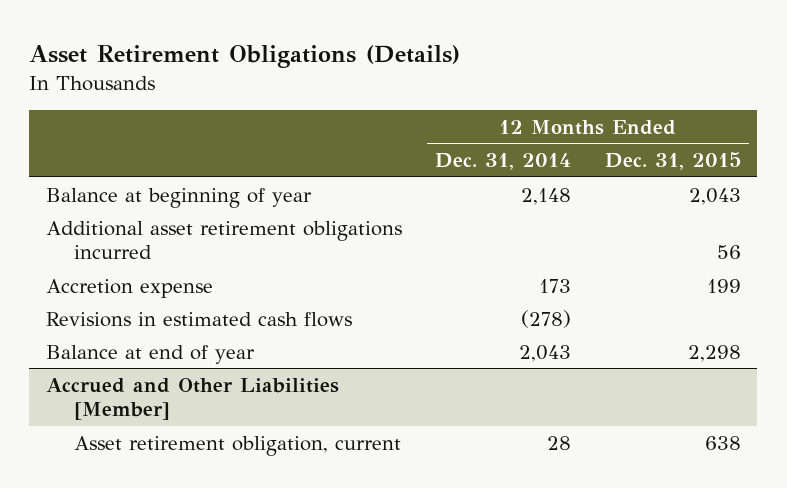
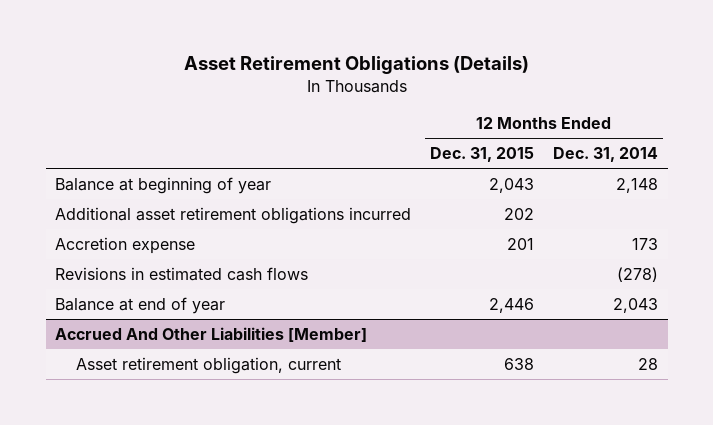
[716,245,741,260] 56 -> [504,207,535,220] 202
[706,278,741,293] 199 -> [507,237,535,250] 201
[687,344,741,362] 2,298 -> [489,297,535,313] 2,446
[46,377,340,421] Accrued and Other Liabilities [Member] -> [55,326,368,342] Accrued And Other Liabilities [Member]

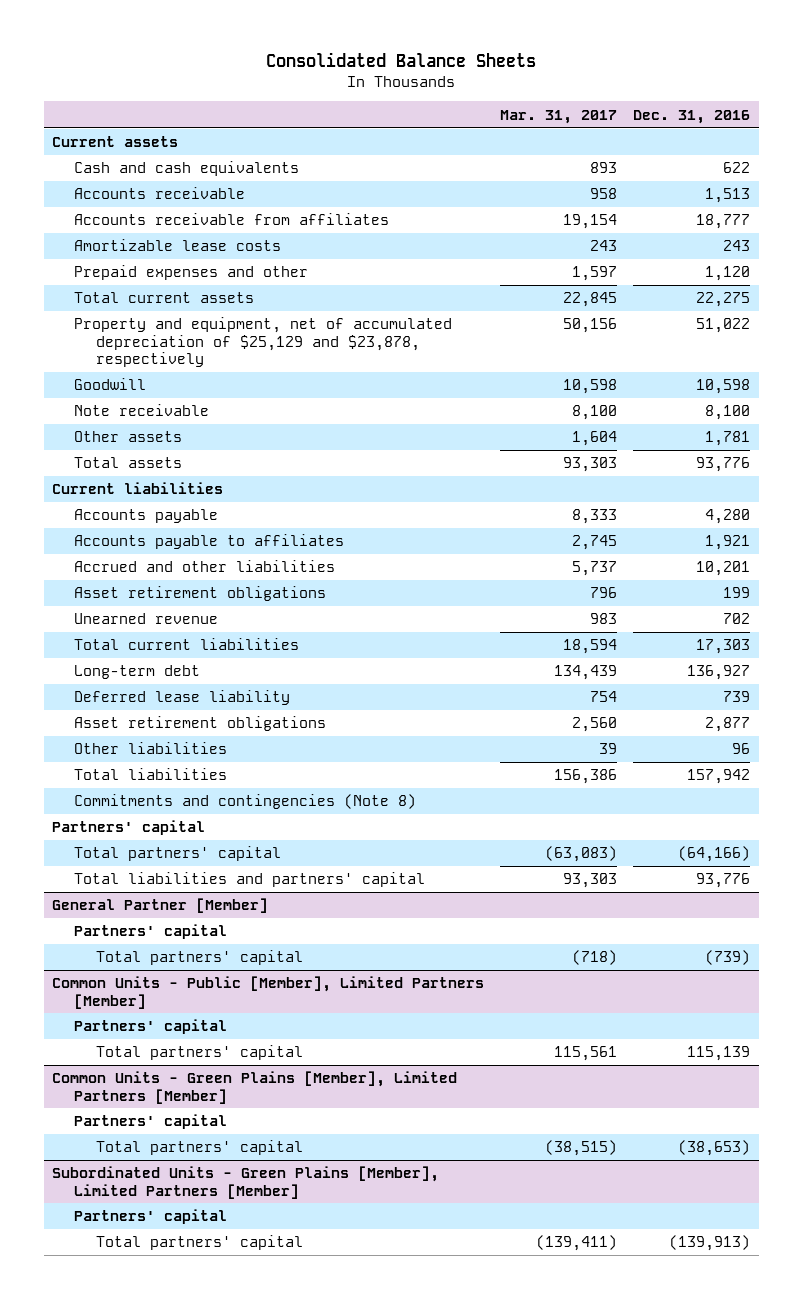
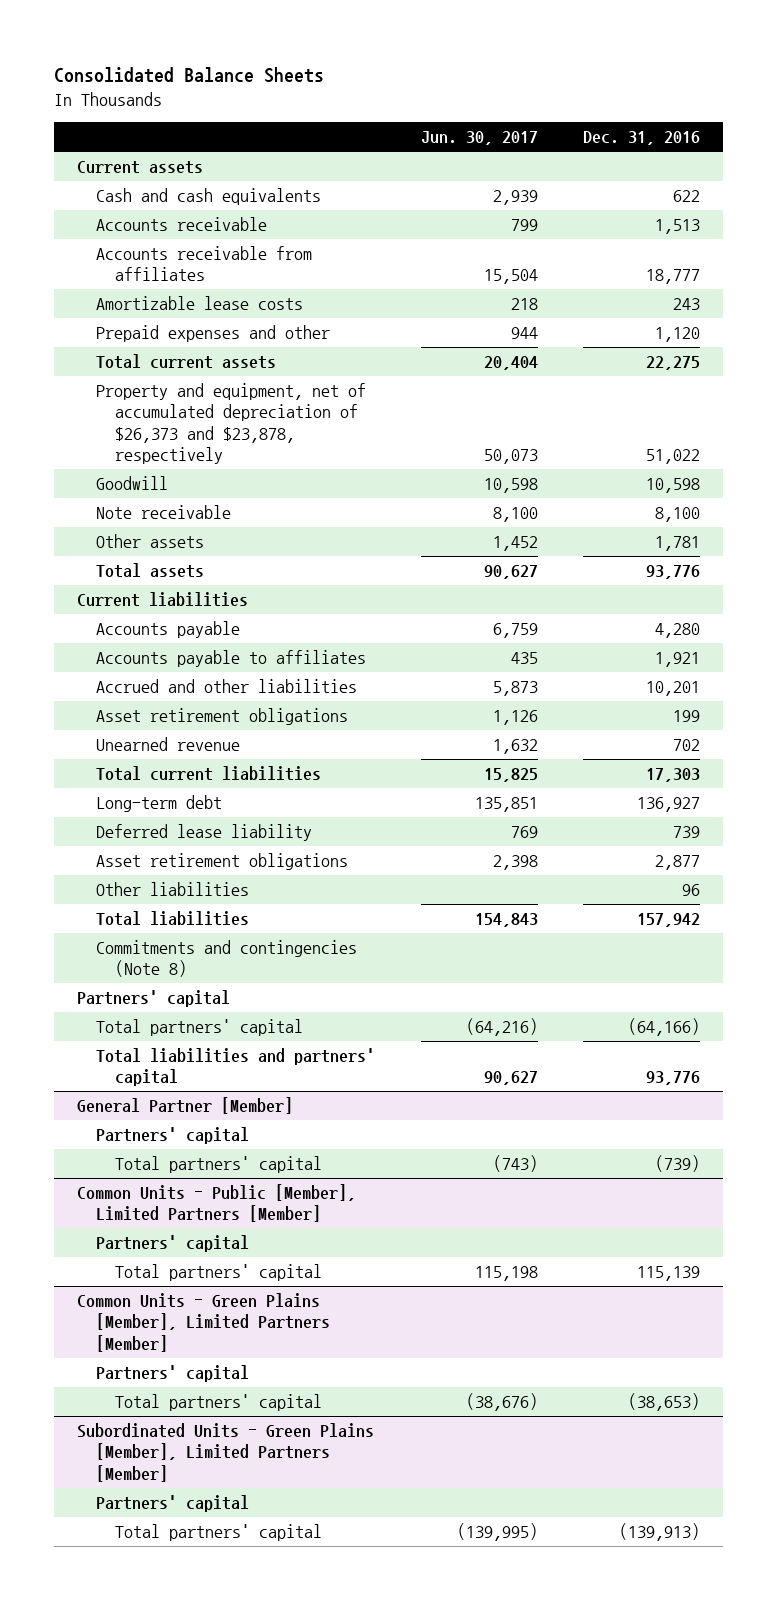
[500,109,618,124] Mar. 31, 2017 -> none
none -> [420,131,538,146] Jun. 30, 2017
[73,317,452,367] Property and equipment, net of accumulated depreciation of $25,129 and $23,878, respectively -> [96,383,367,465] Property and equipment, net of accumulated depreciation of $26,373 and $23,878, respectively

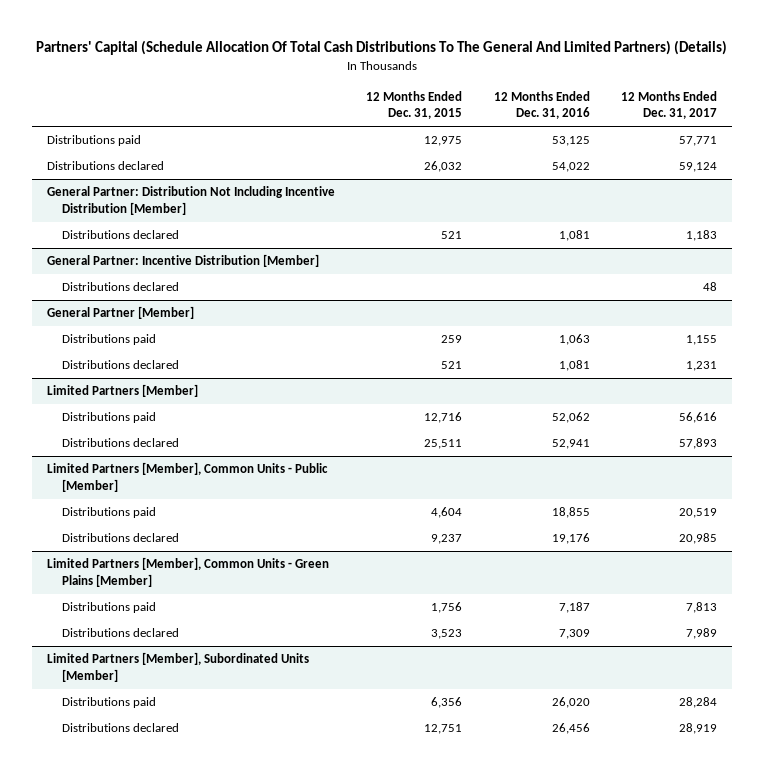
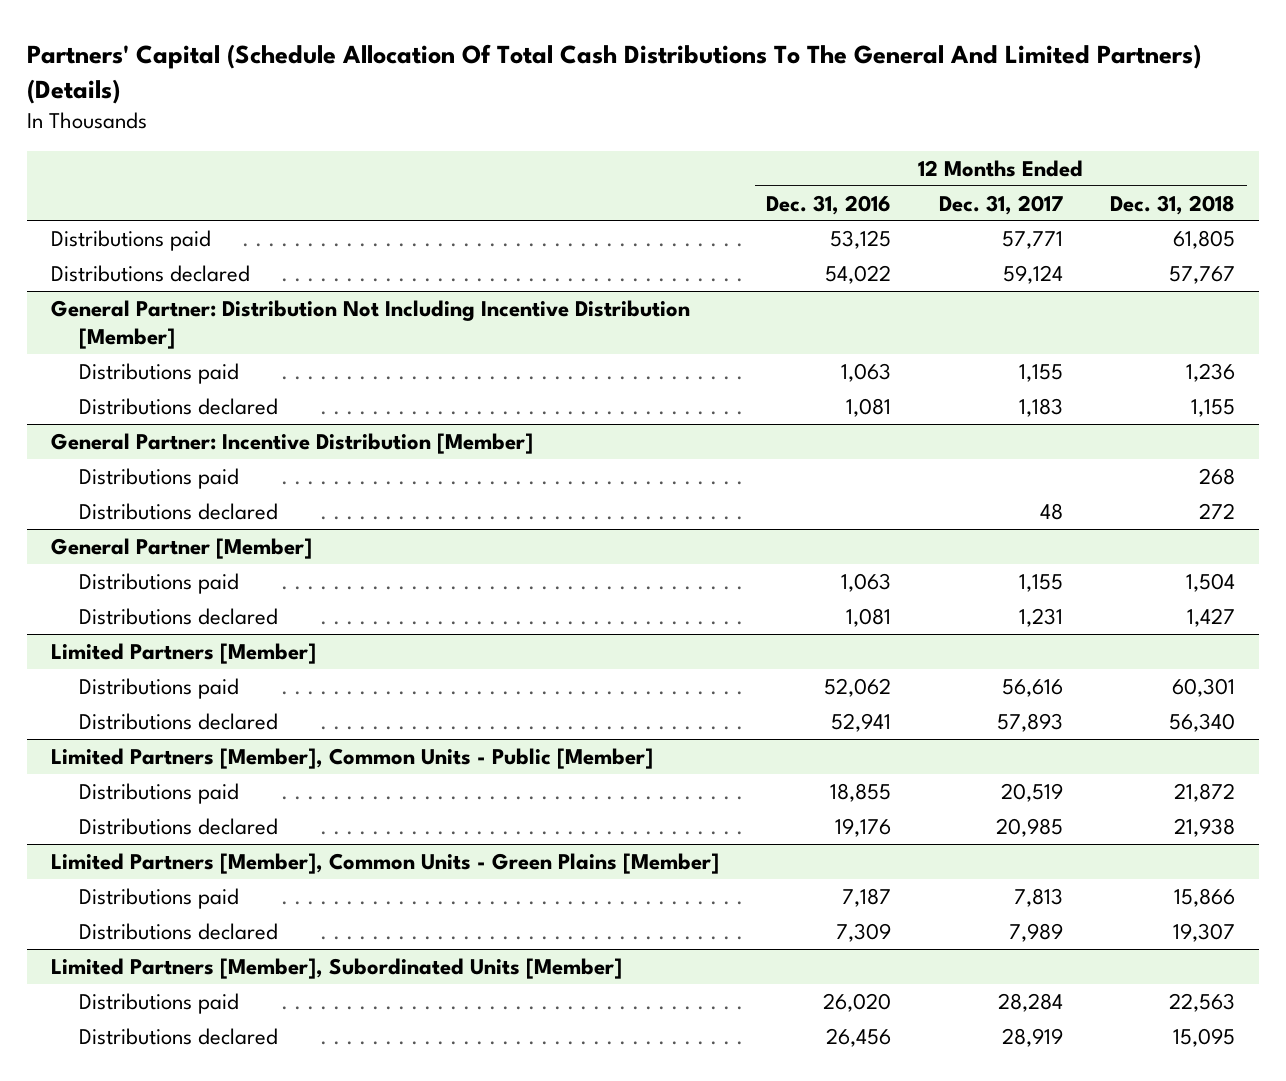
[366,90,463,120] 12 Months Ended Dec. 31, 2015 -> none
none -> [1110,194,1236,215] Dec. 31, 2018
none -> [78,362,239,384] Distributions paid
none -> [78,467,239,489] Distributions paid

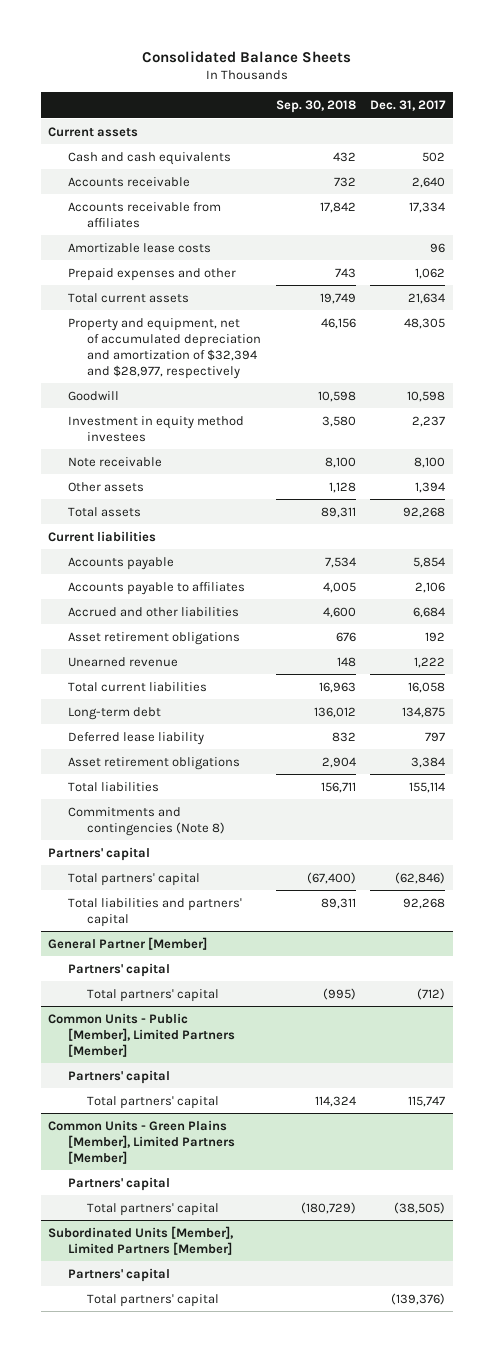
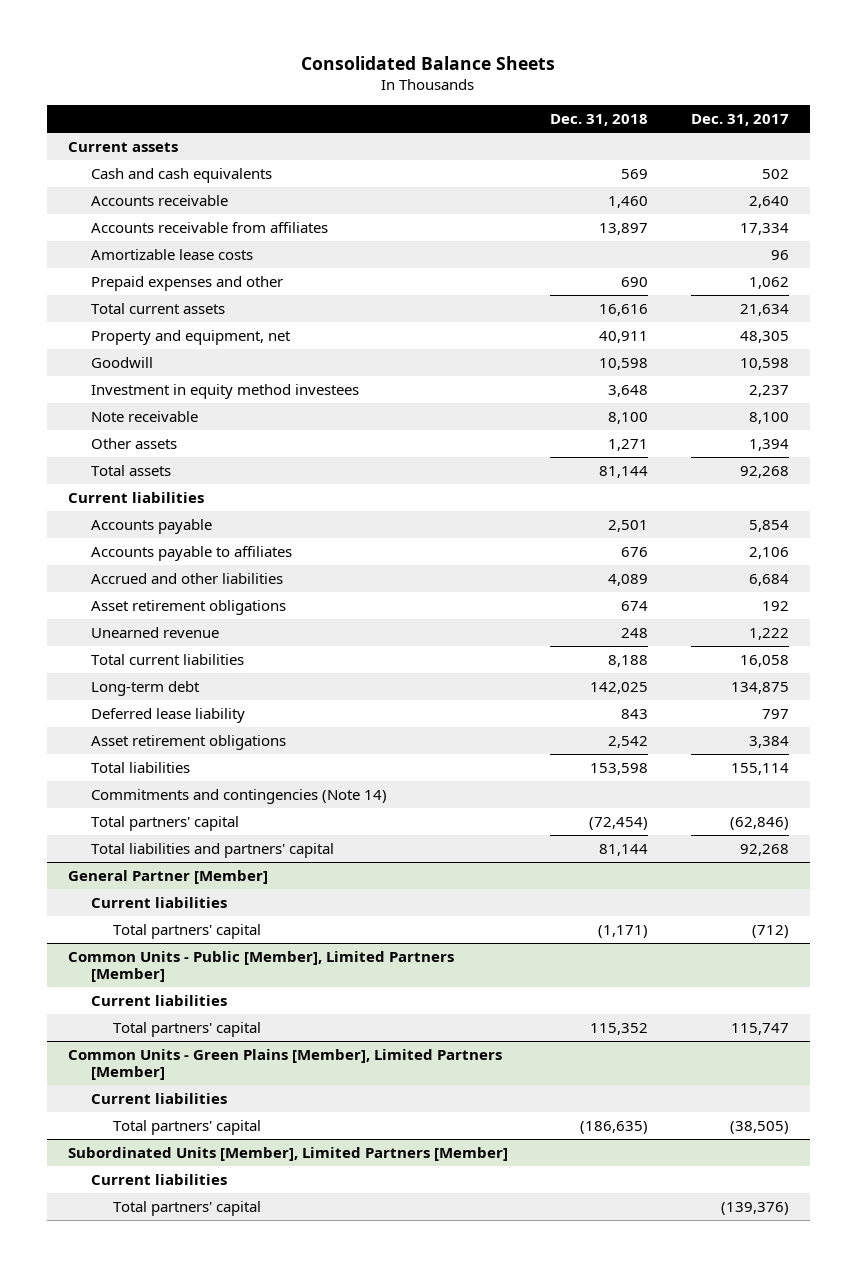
[275,100,356,114] Sep. 30, 2018 -> none
none -> [550,114,649,127] Dec. 31, 2018
[67,317,261,379] Property and equipment, net of accumulated depreciation and amortization of $32,394 and $28,977, respectively -> [90,329,291,345] Property and equipment, net
[48,846,151,861] Partners' capital -> none
[67,806,225,836] Commitments and contingencies (Note 8) -> [90,788,387,804] Commitments and contingencies (Note 14)
[67,962,170,977] Partners' capital -> none
none -> [90,896,227,908] Current liabilities
[67,1069,170,1084] Partners' capital -> none
none -> [90,994,227,1006] Current liabilities
[67,1176,170,1191] Partners' capital -> none
none -> [90,1092,227,1104] Current liabilities
[67,1267,170,1282] Partners' capital -> none
none -> [90,1173,227,1185] Current liabilities

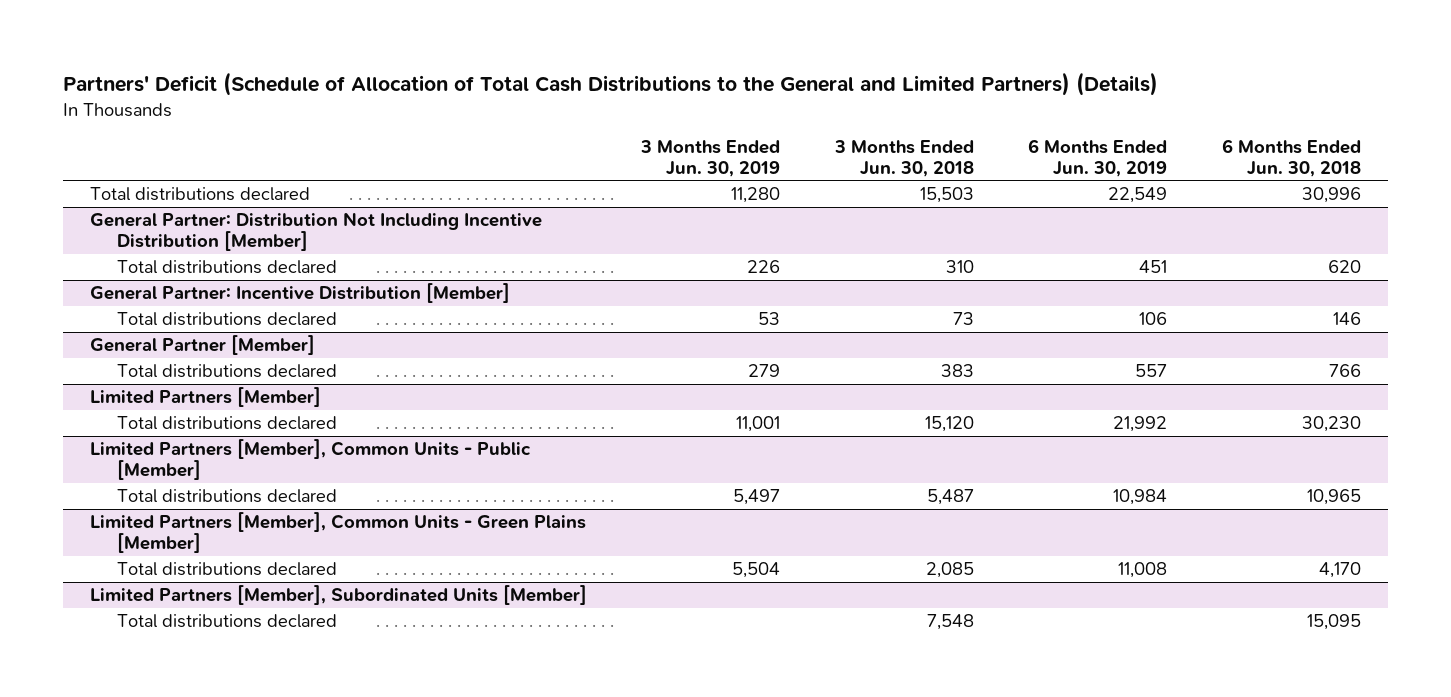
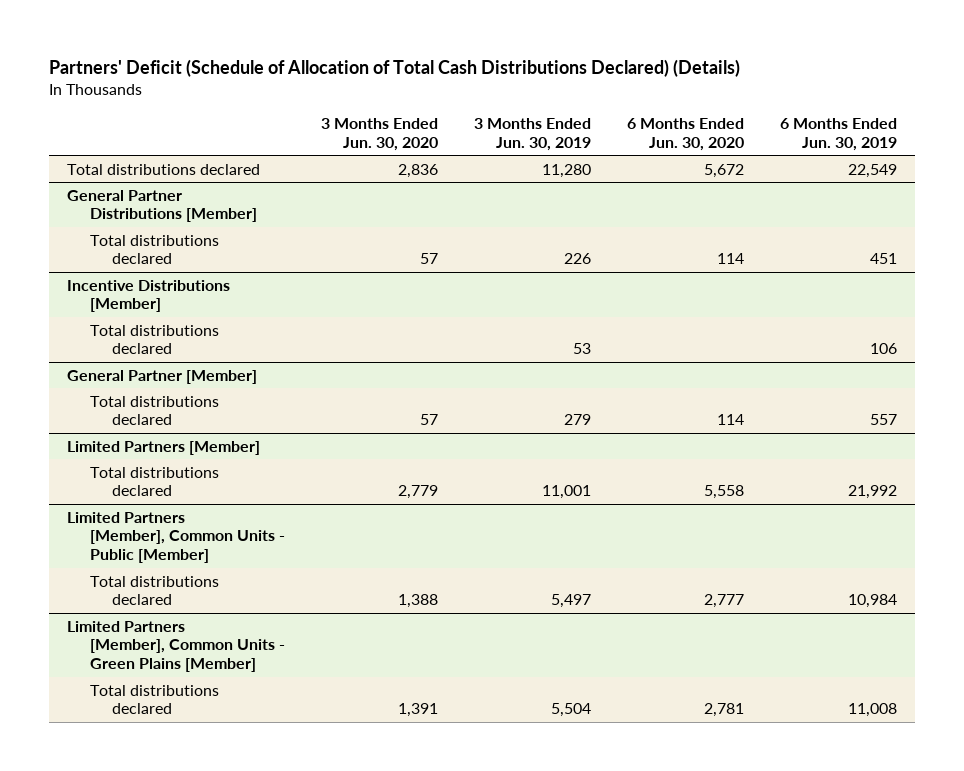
[62,71,1158,96] Partners' Deficit (Schedule of Allocation of Total Cash Distributions to the General and Limited Partners) (Details) -> [49,58,741,77] Partners' Deficit (Schedule of Allocation of Total Cash Distributions Declared) (Details)
[833,139,974,177] 3 Months Ended Jun. 30, 2018 -> none
[1221,138,1361,177] 6 Months Ended Jun. 30, 2018 -> none
none -> [320,118,438,151] 3 Months Ended Jun. 30, 2020
none -> [626,118,744,151] 6 Months Ended Jun. 30, 2020
[89,211,542,252] General Partner: Distribution Not Including Incentive Distribution [Member] -> [67,189,257,223] General Partner Distributions [Member]
[89,282,510,303] General Partner: Incentive Distribution [Member] -> [67,279,231,313] Incentive Distributions [Member]
[89,584,587,605] Limited Partners [Member], Subordinated Units [Member] -> none
[116,613,337,628] Total distributions declared -> none

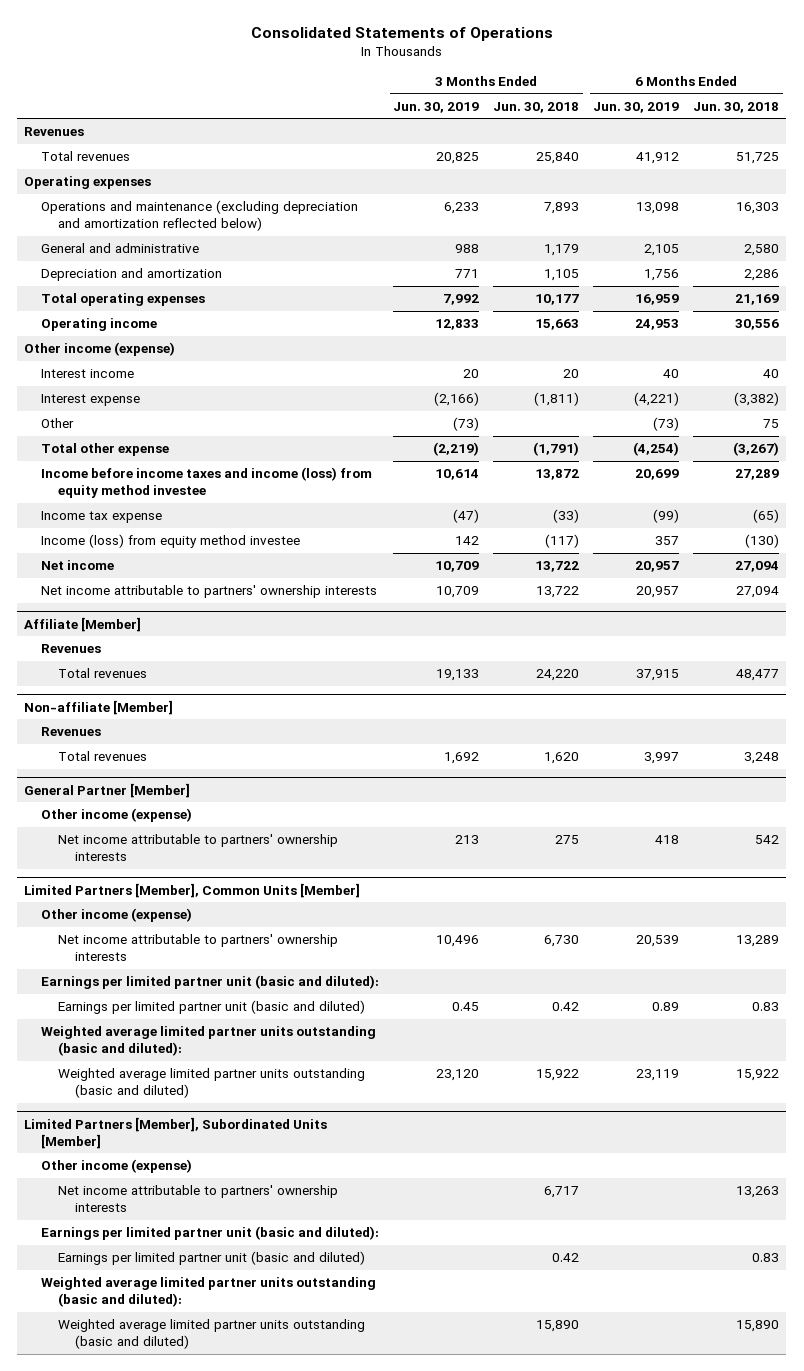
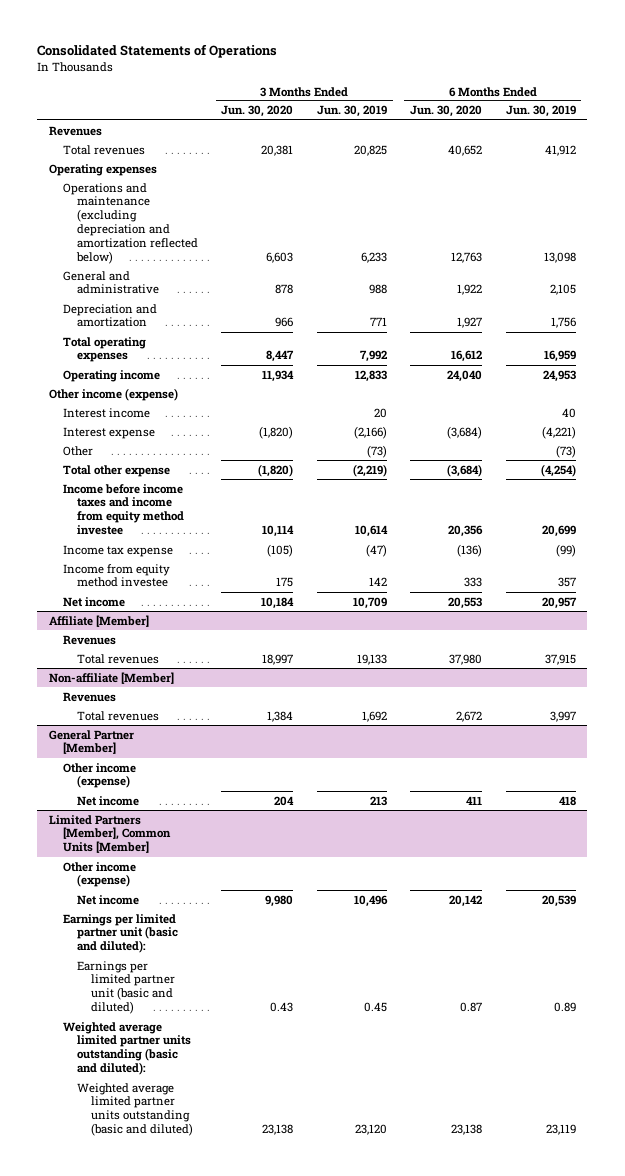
[493,101,580,113] Jun. 30, 2018 -> none
[693,101,780,113] Jun. 30, 2018 -> none
none -> [221,105,294,118] Jun. 30, 2020
none -> [410,105,483,118] Jun. 30, 2020
[41,467,373,499] Income before income taxes and income (loss) from equity method investee -> [63,483,185,536] Income before income taxes and income from equity method investee
[41,534,301,549] Income (loss) from equity method investee -> [63,563,171,588] Income from equity method investee
[41,585,378,599] Net income attributable to partners' ownership interests -> none
[57,834,338,862] Net income attributable to partners' ownership interests -> [77,795,140,806] Net income
[57,934,338,962] Net income attributable to partners' ownership interests -> [77,894,140,905] Net income
[24,1116,328,1149] Limited Partners [Member], Subordinated Units [Member] -> none
[41,1159,193,1174] Other income (expense) -> none
[57,1185,338,1213] Net income attributable to partners' ownership interests -> none
[41,1226,380,1241] Earnings per limited partner unit (basic and diluted): -> none
[57,1251,365,1266] Earnings per limited partner unit (basic and diluted) -> none
[41,1277,377,1308] Weighted average limited partner units outstanding (basic and diluted): -> none
[57,1319,365,1350] Weighted average limited partner units outstanding (basic and diluted) -> none

